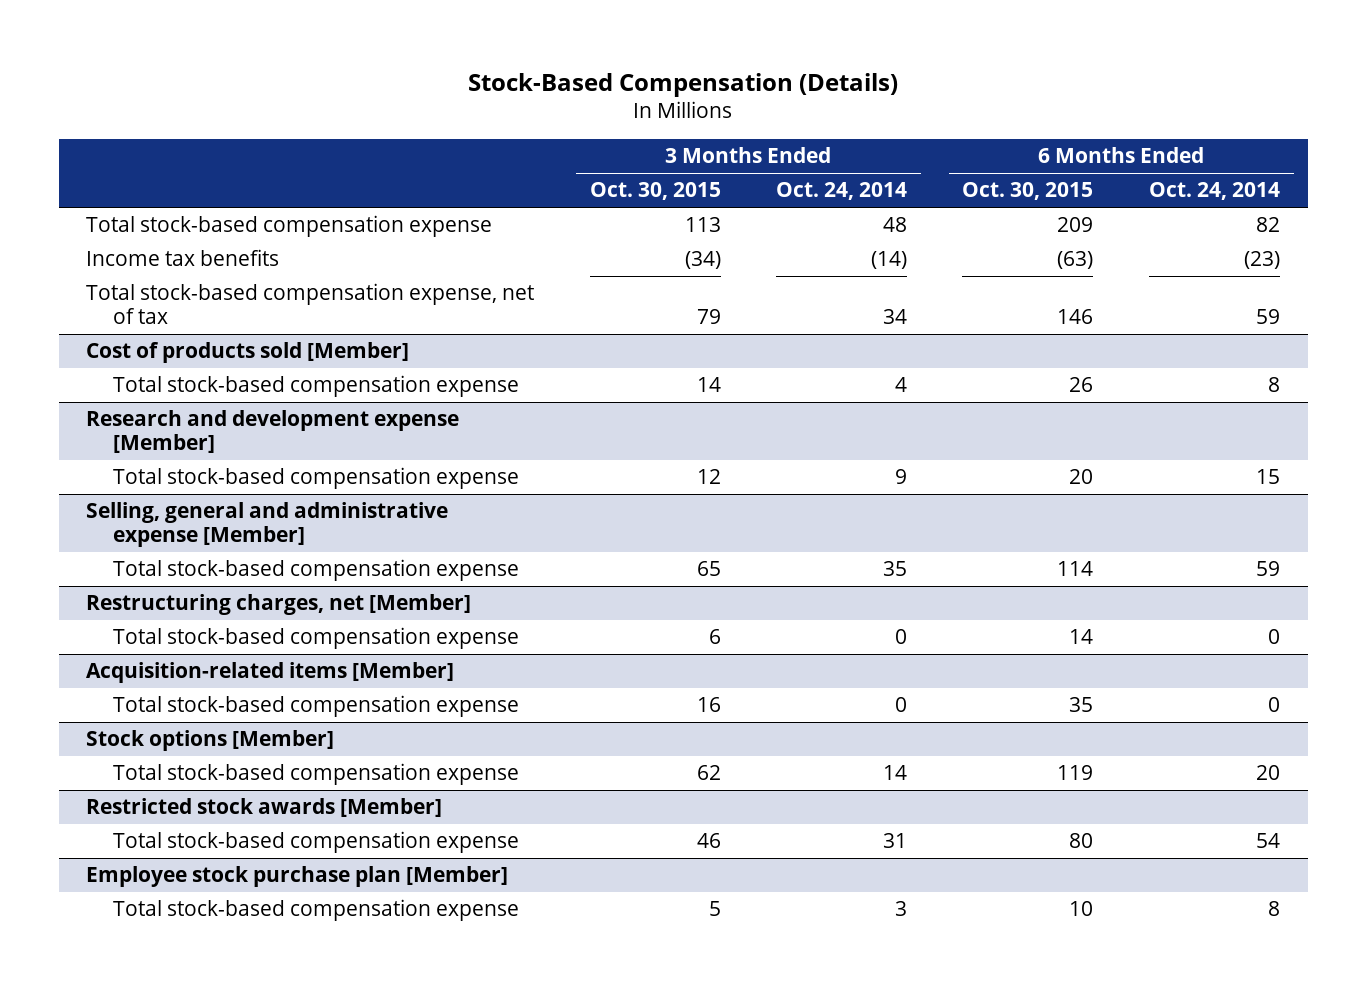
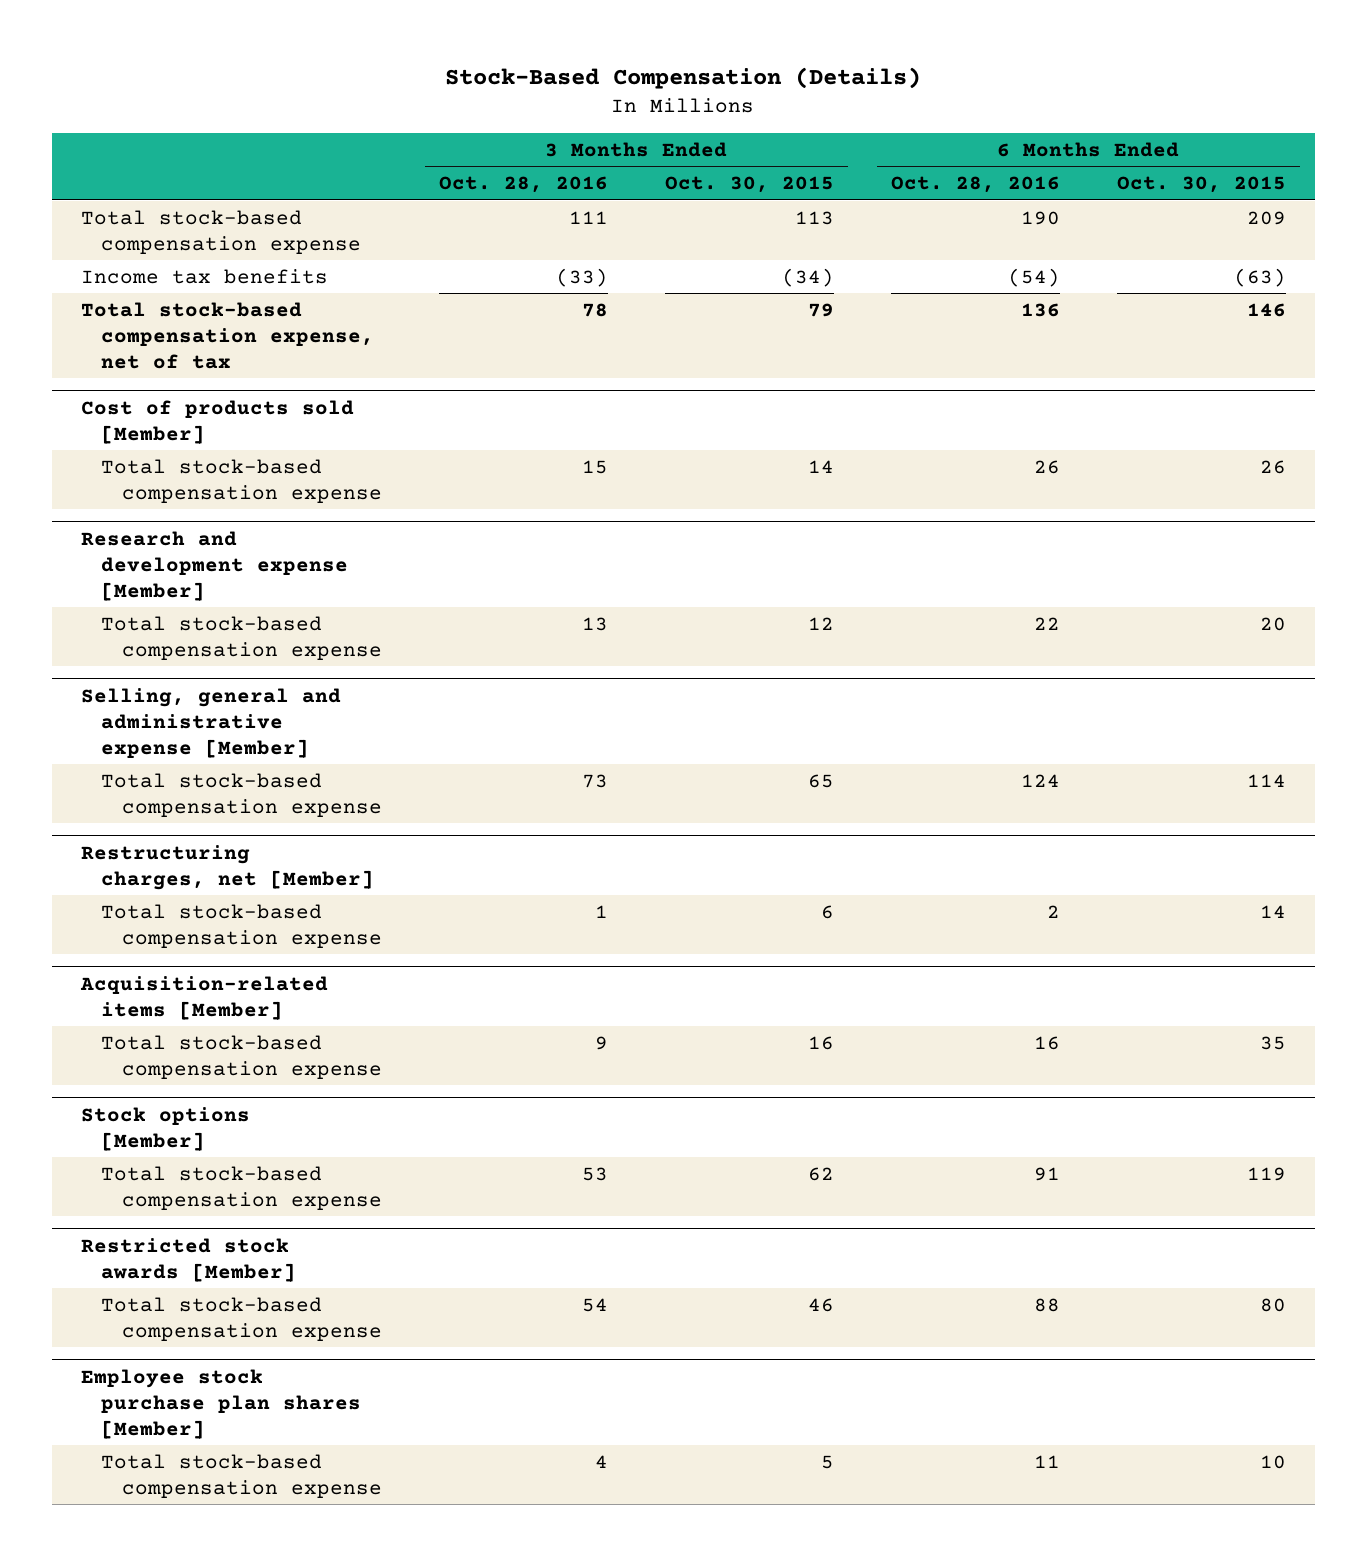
[776,182,908,201] Oct. 24, 2014 -> none
[1148,182,1280,201] Oct. 24, 2014 -> none
none -> [438,176,608,194] Oct. 28, 2016
none -> [890,176,1060,194] Oct. 28, 2016
[86,866,509,888] Employee stock purchase plan [Member] -> [80,1368,362,1439] Employee stock purchase plan shares [Member]

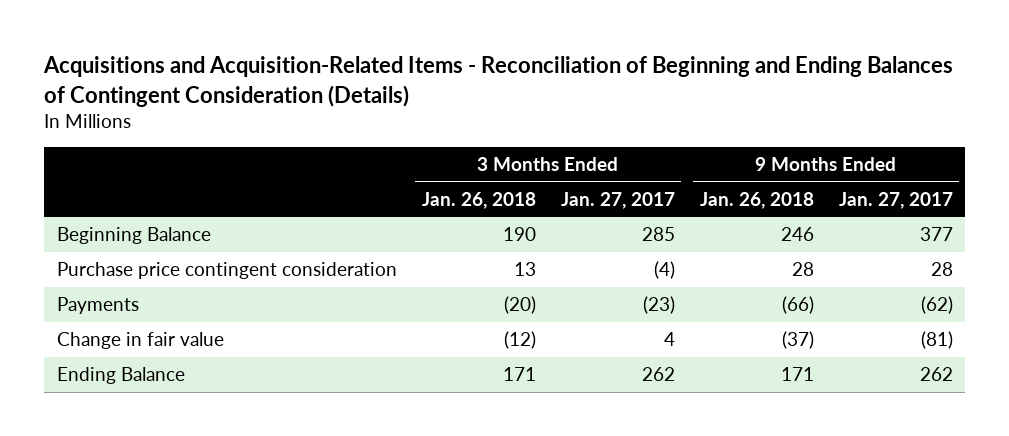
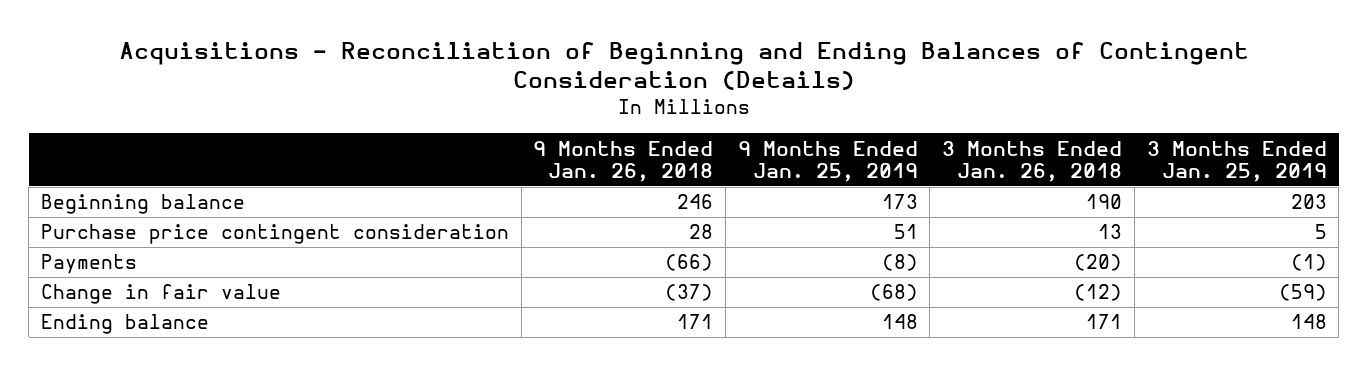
[43,56,954,107] Acquisitions and Acquisition-Related Items - Reconciliation of Beginning and Ending Balances of Contingent Consideration (Details) -> [118,41,1249,91] Acquisitions - Reconciliation of Beginning and Ending Balances of Contingent Consideration (Details)
[560,191,675,209] Jan. 27, 2017 -> none
[838,191,953,209] Jan. 27, 2017 -> none
none -> [737,140,918,183] 9 Months Ended Jan. 25, 2019
none -> [1146,140,1327,183] 3 Months Ended Jan. 25, 2019
[56,227,211,245] Beginning Balance -> [41,194,246,215] Beginning balance
[56,367,185,385] Ending Balance -> [41,314,210,335] Ending balance

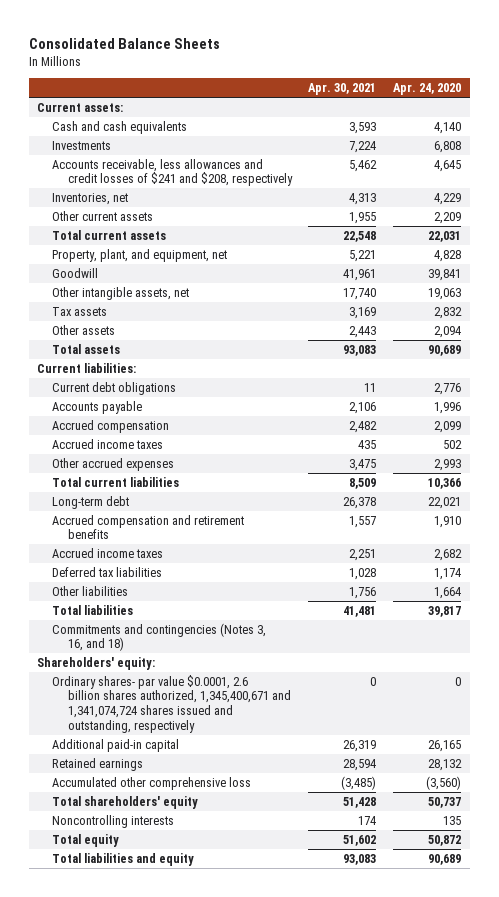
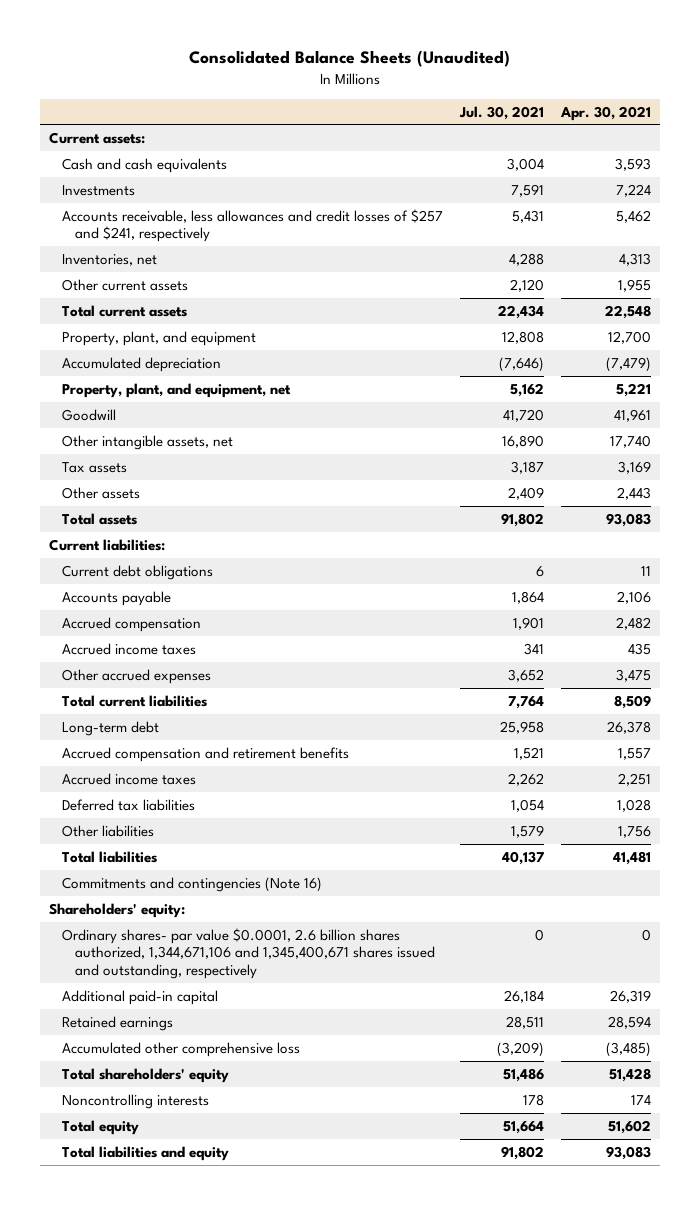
[28,37,220,49] Consolidated Balance Sheets -> [188,50,510,68] Consolidated Balance Sheets (Unaudited)
[393,83,462,96] Apr. 24, 2020 -> none
none -> [458,105,544,120] Jul. 30, 2021
[52,158,293,187] Accounts receivable, less allowances and credit losses of $241 and $208, respectively -> [61,208,443,243] Accounts receivable, less allowances and credit losses of $257 and $241, respectively
none -> [61,330,256,346] Property, plant, and equipment
none -> [61,356,221,372] Accumulated depreciation
[52,622,267,652] Commitments and contingencies (Notes 3, 16, and 18) -> [61,876,322,892] Commitments and contingencies (Note 16)
[52,674,291,733] Ordinary shares- par value $0.0001, 2.6 billion shares authorized, 1,345,400,671 and 1,341,074,724 shares issued and outstanding, respectively -> [61,927,435,980] Ordinary shares- par value $0.0001, 2.6 billion shares authorized, 1,344,671,106 and 1,345,400,671 shares issued and outstanding, respectively

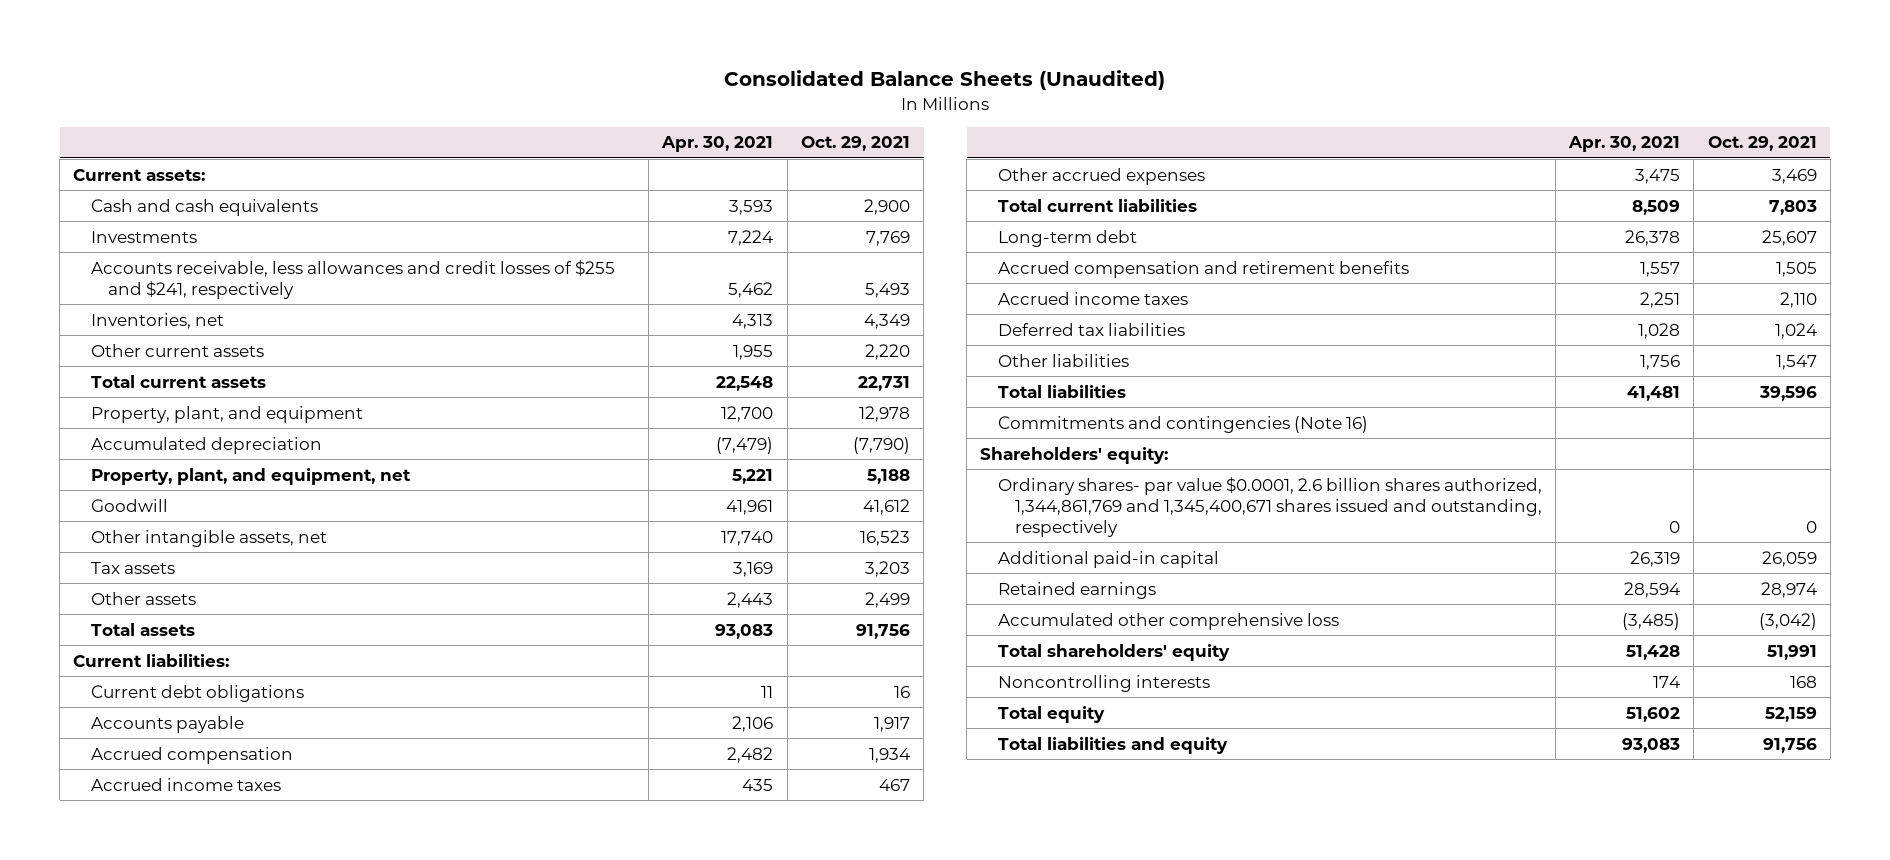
[458,105,544,120] Jul. 30, 2021 -> none
none -> [800,136,910,152] Oct. 29, 2021
[61,208,443,243] Accounts receivable, less allowances and credit losses of $257 and $241, respectively -> [90,259,615,299] Accounts receivable, less allowances and credit losses of $255 and $241, respectively
[61,927,435,980] Ordinary shares- par value $0.0001, 2.6 billion shares authorized, 1,344,671,106 and 1,345,400,671 shares issued and outstanding, respectively -> [997,476,1542,537] Ordinary shares- par value $0.0001, 2.6 billion shares authorized, 1,344,861,769 and 1,345,400,671 shares issued and outstanding, respectively

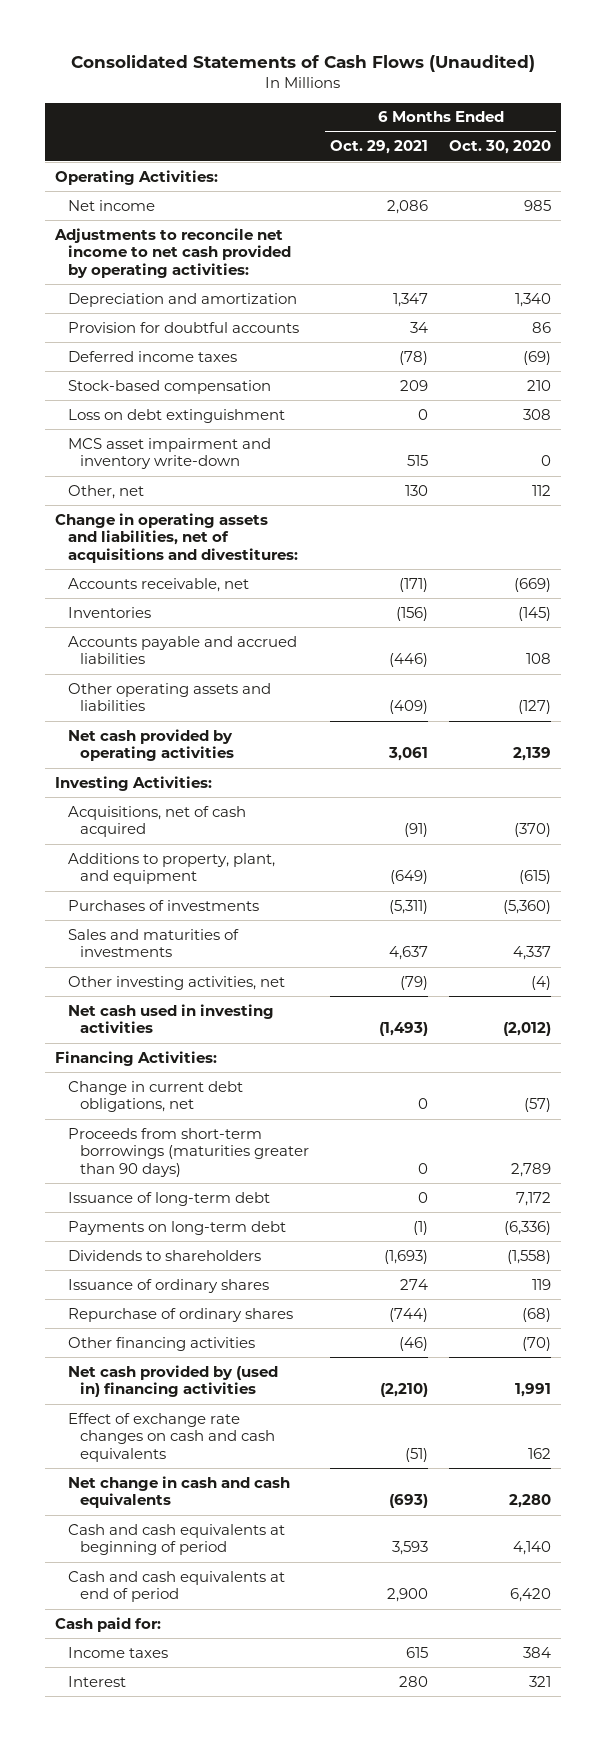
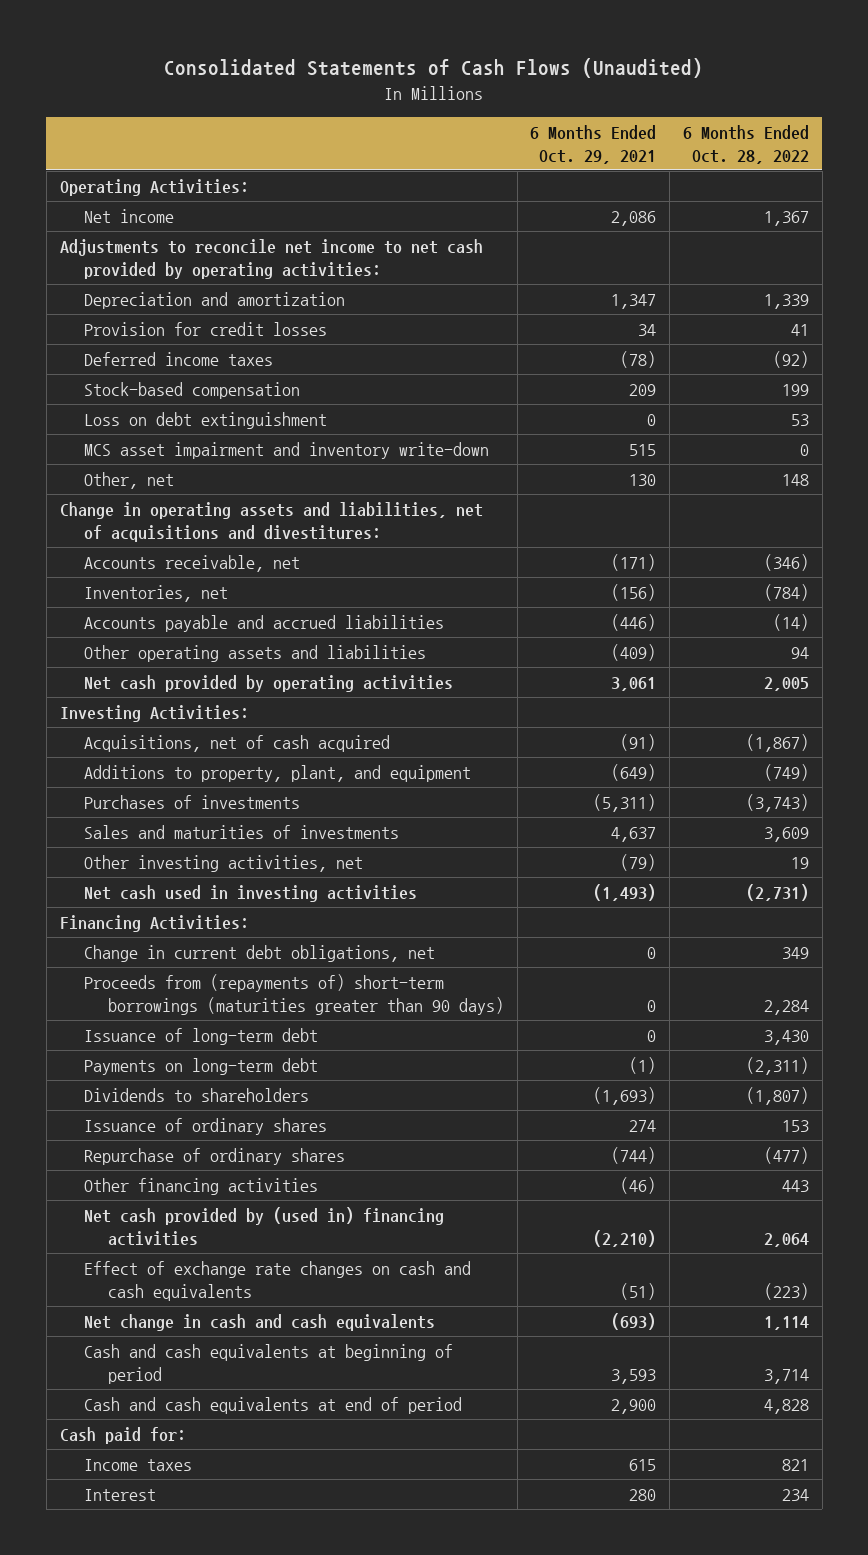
[448,140,551,155] Oct. 30, 2020 -> none
none -> [682,124,809,164] 6 Months Ended Oct. 28, 2022
[67,321,299,333] Provision for doubtful accounts -> [83,321,327,336] Provision for credit losses
[67,606,151,618] Inventories -> [83,584,228,602] Inventories, net
[67,1127,310,1177] Proceeds from short-term borrowings (maturities greater than 90 days) -> [83,973,504,1015] Proceeds from (repayments of) short-term borrowings (maturities greater than 90 days)

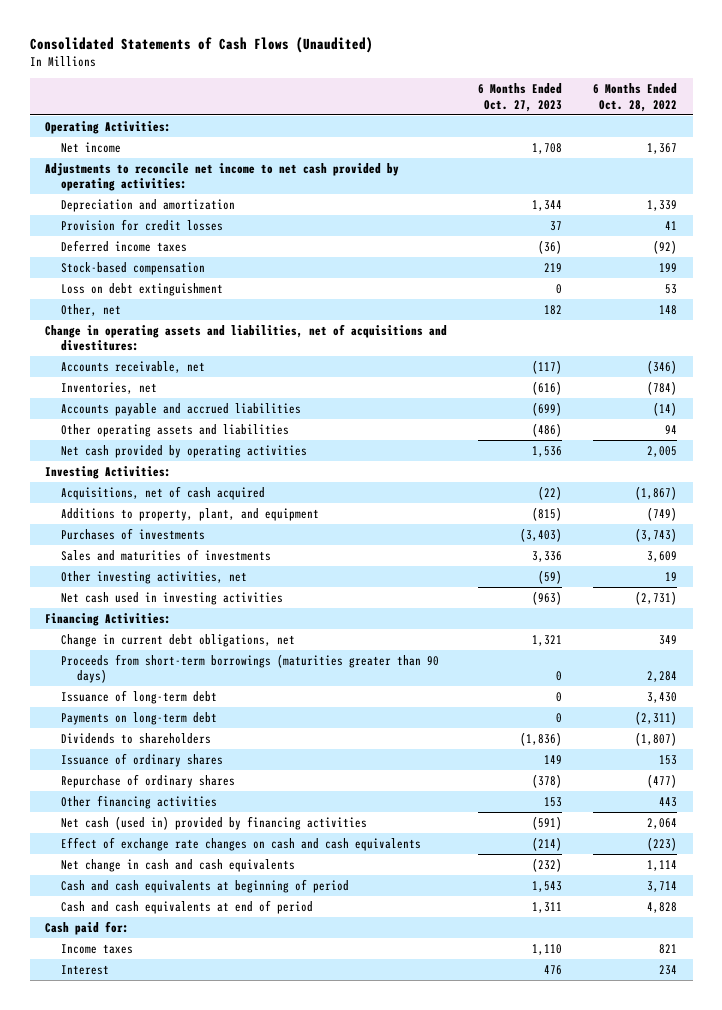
[530,124,657,164] 6 Months Ended Oct. 29, 2021 -> none
none -> [478,83,563,112] 6 Months Ended Oct. 27, 2023
[83,441,489,459] MCS asset impairment and inventory write-down -> none
[83,973,504,1015] Proceeds from (repayments of) short-term borrowings (maturities greater than 90 days) -> [60,653,439,684] Proceeds from short-term borrowings (maturities greater than 90 days)
[83,1206,444,1246] Net cash provided by (used in) financing activities -> [60,815,367,830] Net cash (used in) provided by financing activities

